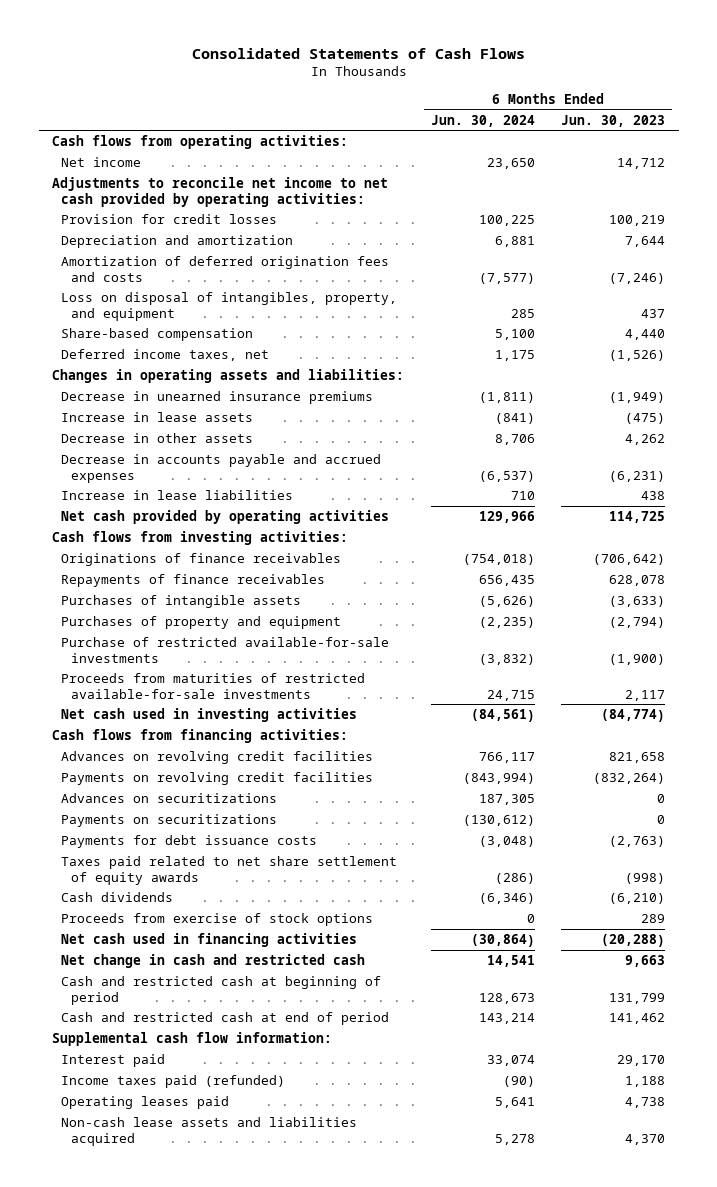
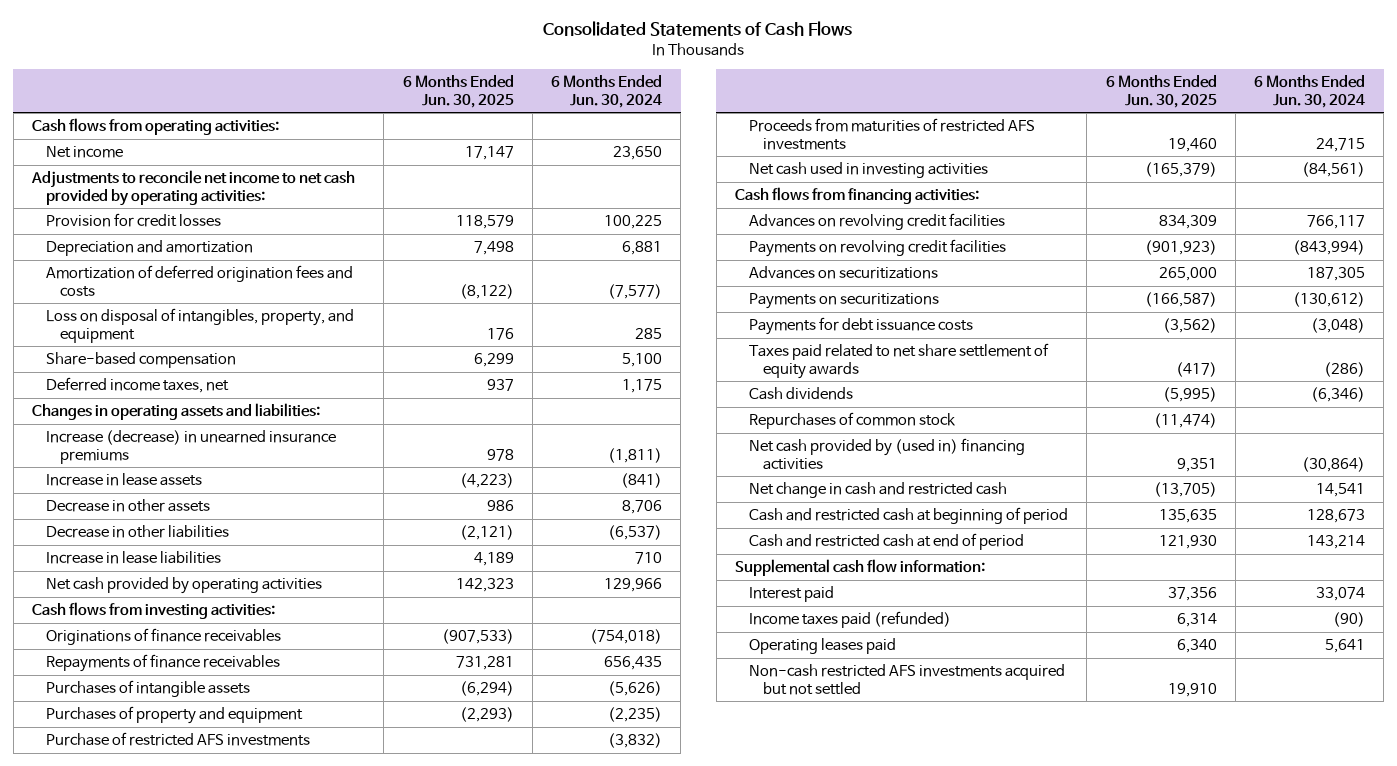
[561,114,666,127] Jun. 30, 2023 -> none
none -> [402,74,514,108] 6 Months Ended Jun. 30, 2025
[61,390,374,404] Decrease in unearned insurance premiums -> [46,429,337,464] Increase (decrease) in unearned insurance premiums
[61,453,382,483] Decrease in accounts payable and accrued expenses -> [46,524,230,538] Decrease in other liabilities
[61,636,390,663] Purchase of restricted available-for-sale investments -> [46,731,311,746] Purchase of restricted AFS investments
[61,672,366,699] Proceeds from maturities of restricted available-for-sale investments -> [749,117,1036,150] Proceeds from maturities of restricted AFS investments
[61,912,374,926] Proceeds from exercise of stock options -> none
none -> [749,411,957,429] Repurchases of common stock
[61,932,358,947] Net cash used in financing activities -> [749,437,1026,470] Net cash provided by (used in) financing activities
[61,1116,358,1146] Non-cash lease assets and liabilities acquired -> none
none -> [749,663,1066,695] Non-cash restricted AFS investments acquired but not settled

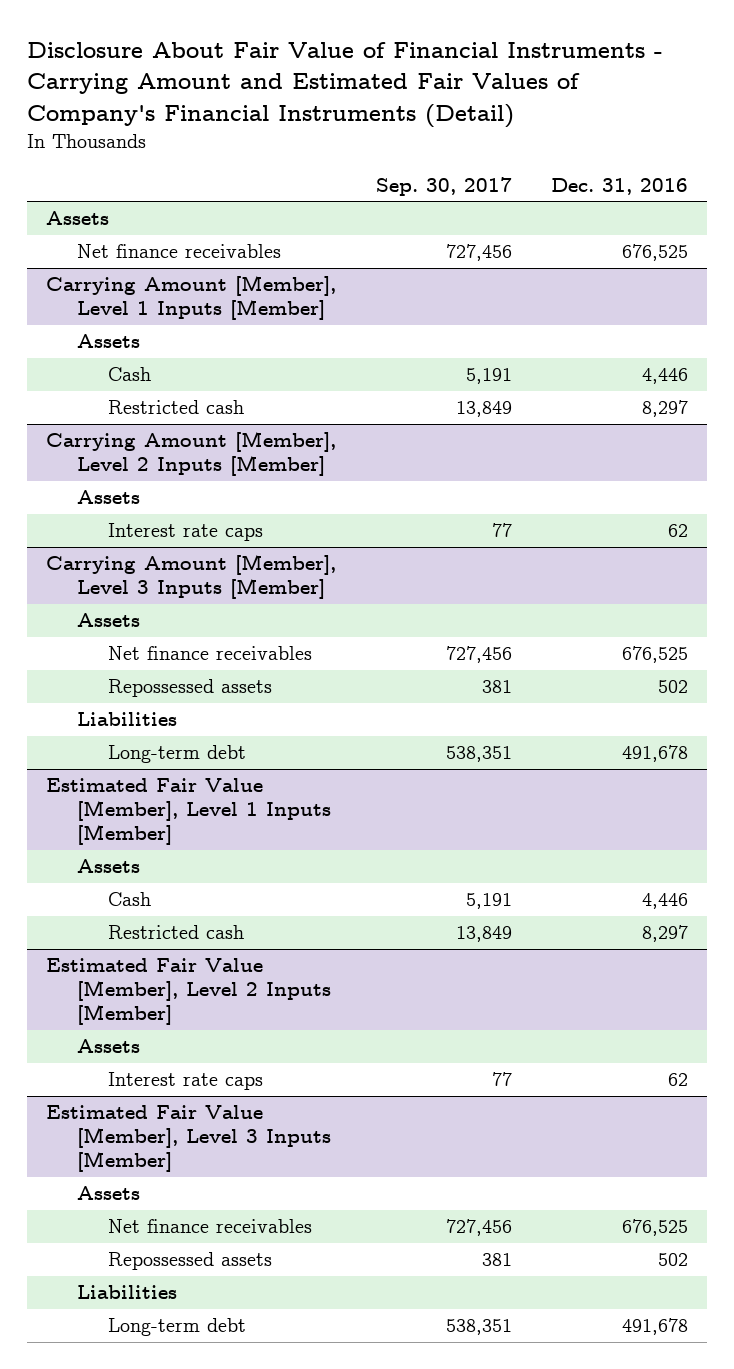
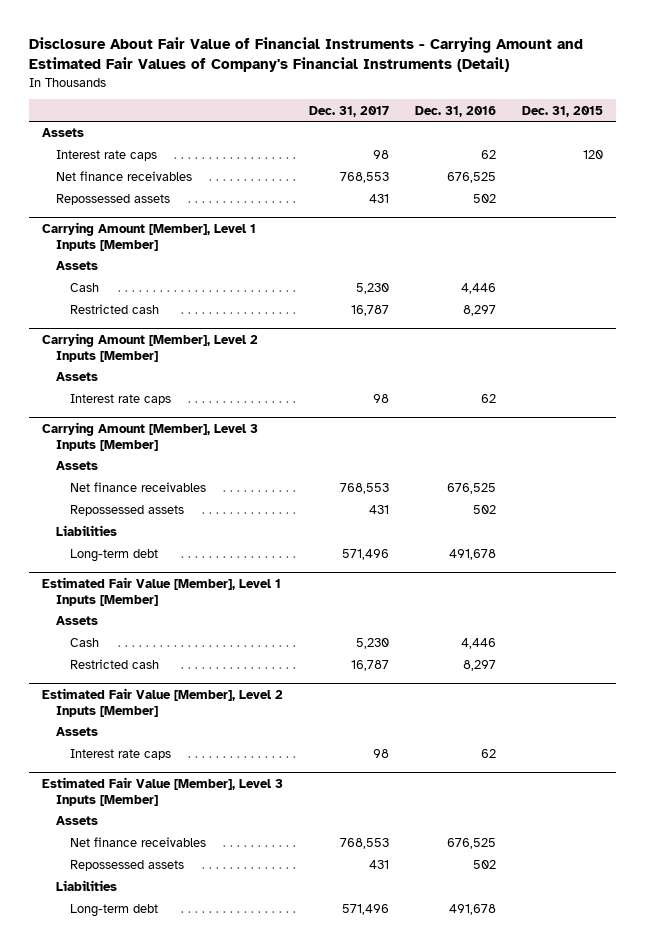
[375,176,512,196] Sep. 30, 2017 -> none
none -> [309,105,390,117] Dec. 31, 2017
none -> [522,105,604,117] Dec. 31, 2015
none -> [55,150,157,162] Interest rate caps
none -> [55,194,170,206] Repossessed assets

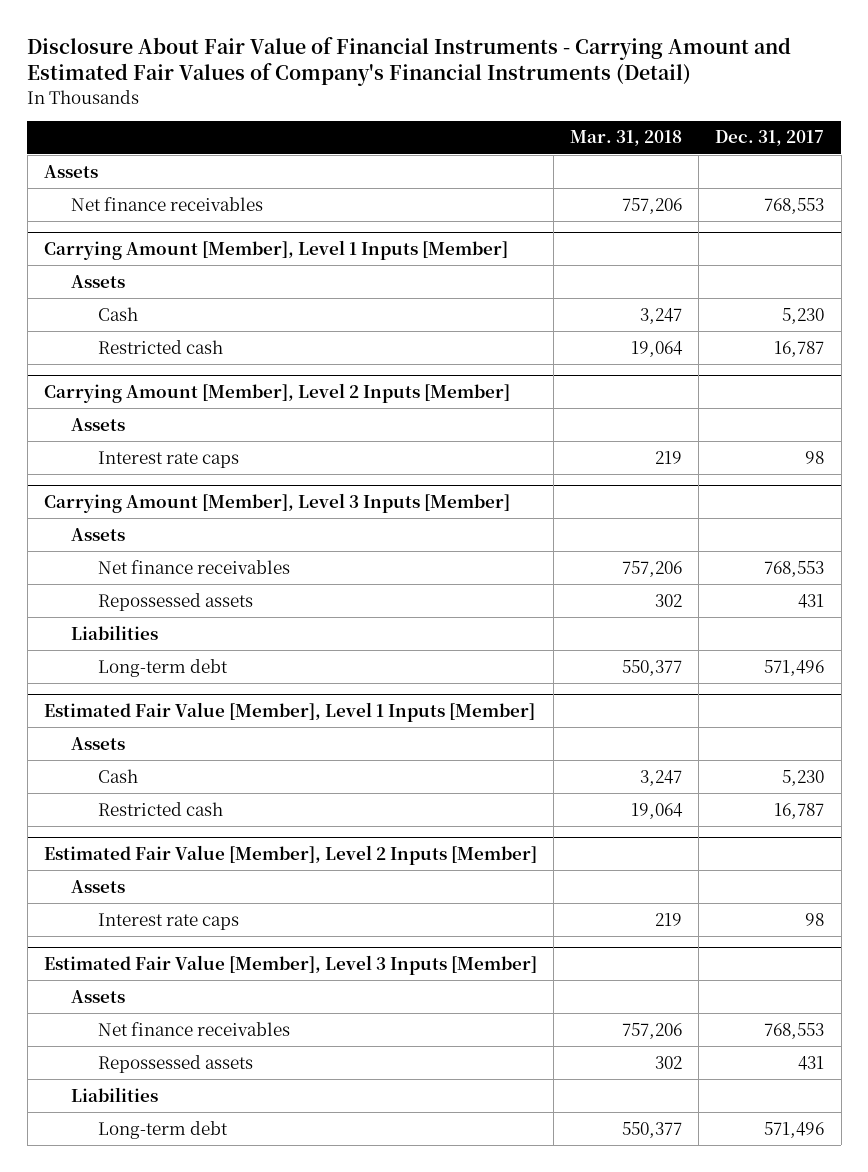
[415,105,497,117] Dec. 31, 2016 -> none
[522,105,604,117] Dec. 31, 2015 -> none
none -> [570,130,683,147] Mar. 31, 2018
[55,150,157,162] Interest rate caps -> none
[55,194,170,206] Repossessed assets -> none

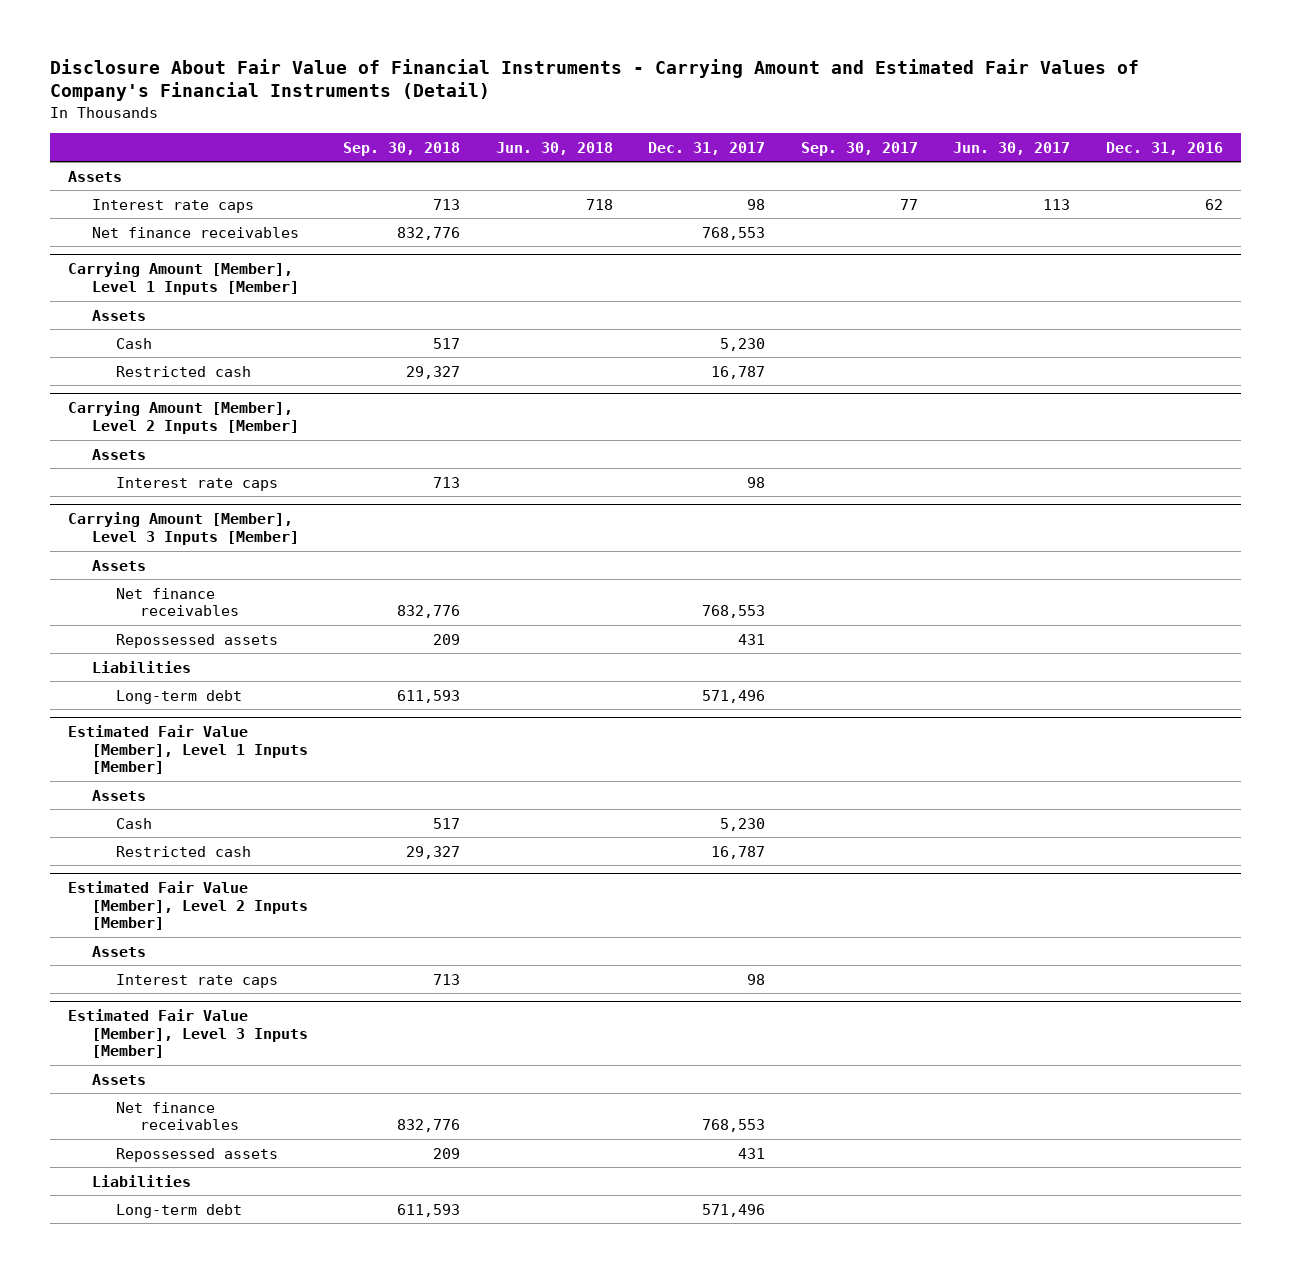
[570,130,683,147] Mar. 31, 2018 -> none
none -> [343,141,461,156] Sep. 30, 2018
none -> [495,141,613,155] Jun. 30, 2018
none -> [800,141,918,156] Sep. 30, 2017
none -> [953,141,1071,155] Jun. 30, 2017
none -> [1105,141,1223,155] Dec. 31, 2016
none -> [91,198,254,213] Interest rate caps

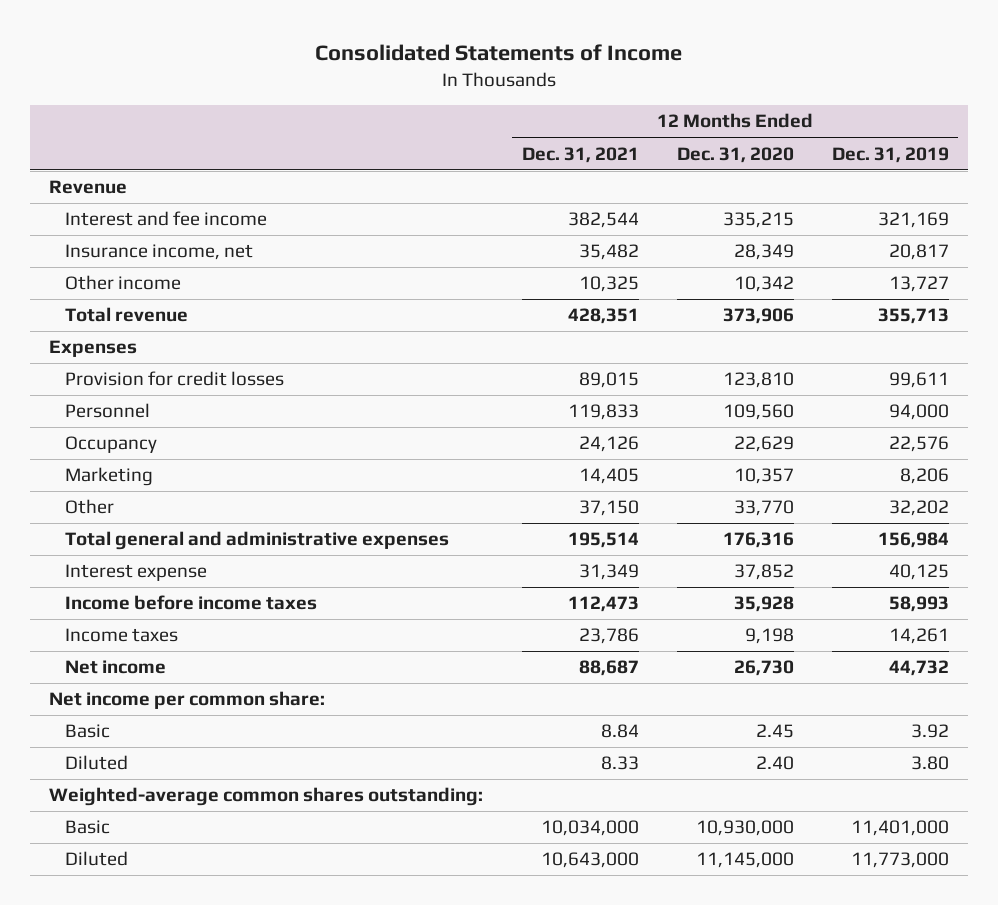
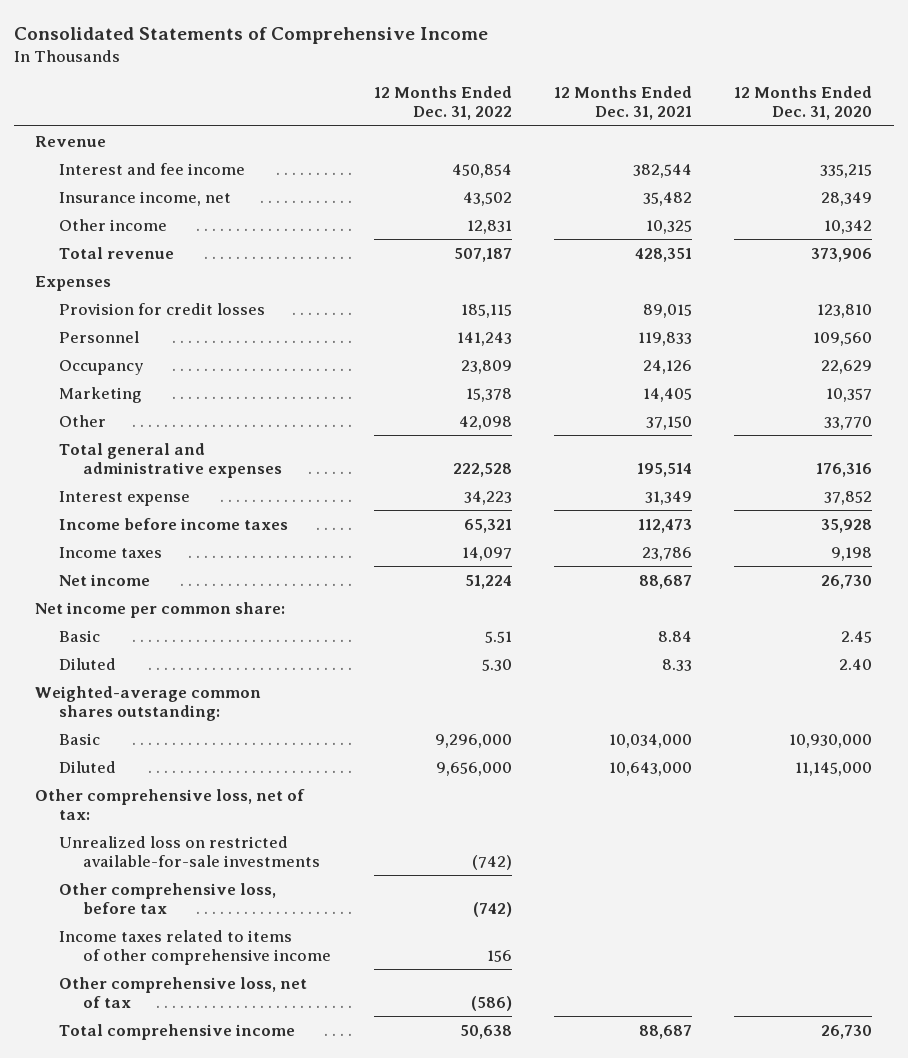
[315,43,683,61] Consolidated Statements of Income -> [14,26,489,44] Consolidated Statements of Comprehensive Income
[831,146,949,163] Dec. 31, 2019 -> none
none -> [373,85,512,121] 12 Months Ended Dec. 31, 2022
none -> [35,788,306,820] Other comprehensive loss, net of tax:
none -> [59,835,321,867] Unrealized loss on restricted available-for-sale investments
none -> [59,882,277,914] Other comprehensive loss, before tax
none -> [59,929,332,965] Income taxes related to items of other comprehensive income
none -> [59,976,308,1008] Other comprehensive loss, net of tax
none -> [59,1023,296,1040] Total comprehensive income

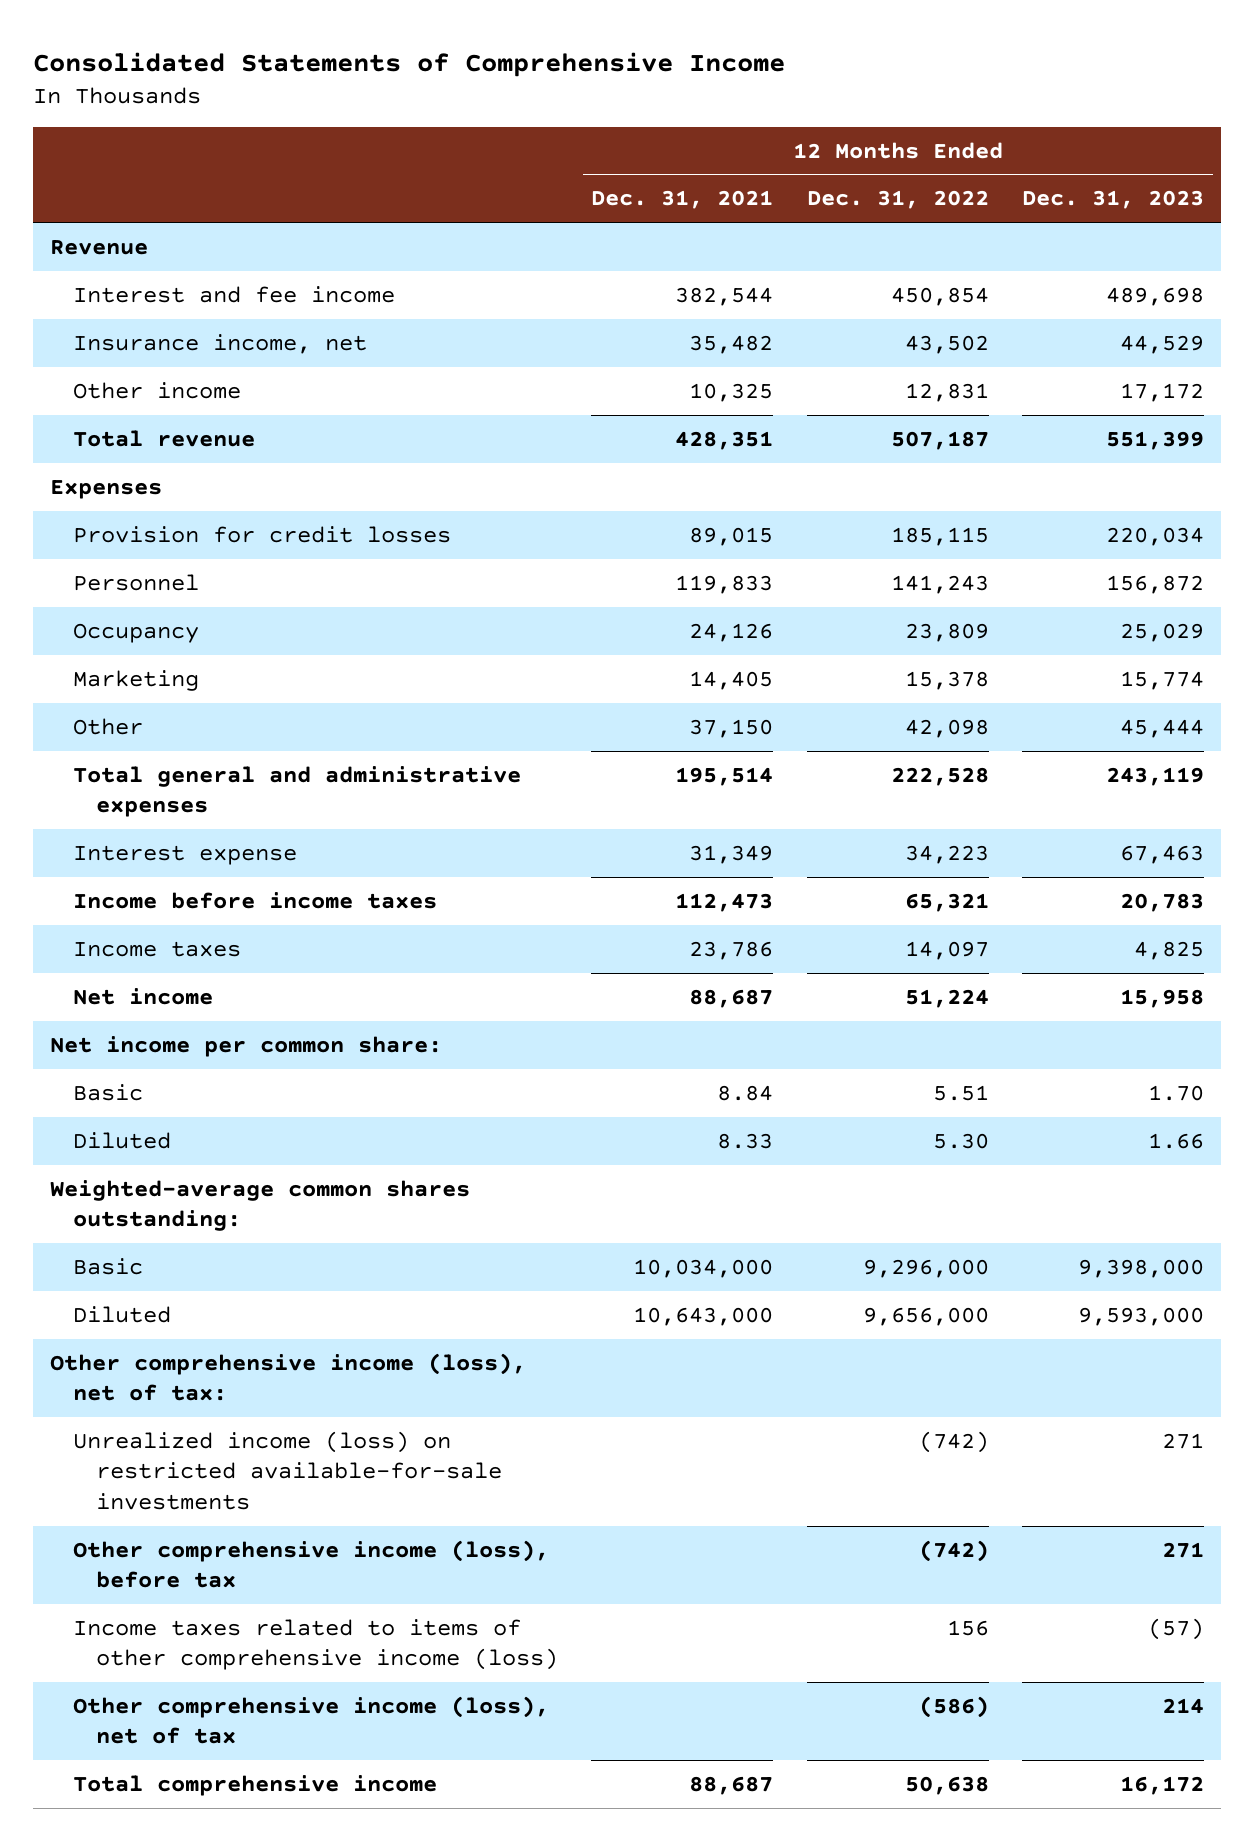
[734,85,873,121] 12 Months Ended Dec. 31, 2020 -> none
none -> [1022,190,1205,210] Dec. 31, 2023
[35,788,306,820] Other comprehensive loss, net of tax: -> [50,1352,527,1402] Other comprehensive income (loss), net of tax:
[59,835,321,867] Unrealized loss on restricted available-for-sale investments -> [72,1430,502,1511] Unrealized income (loss) on restricted available-for-sale investments
[59,882,277,914] Other comprehensive loss, before tax -> [72,1539,549,1589] Other comprehensive income (loss), before tax
[59,929,332,965] Income taxes related to items of other comprehensive income -> [72,1618,558,1671] Income taxes related to items of other comprehensive income (loss)
[59,976,308,1008] Other comprehensive loss, net of tax -> [72,1695,549,1745] Other comprehensive income (loss), net of tax

